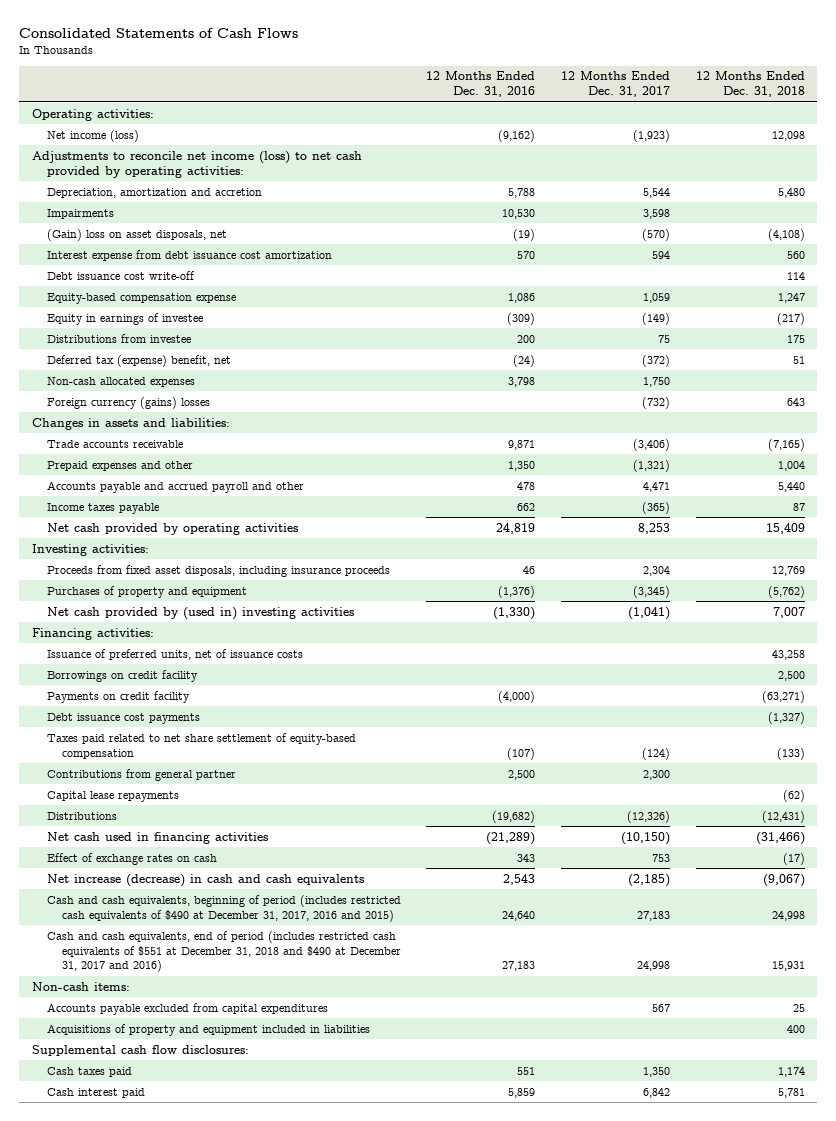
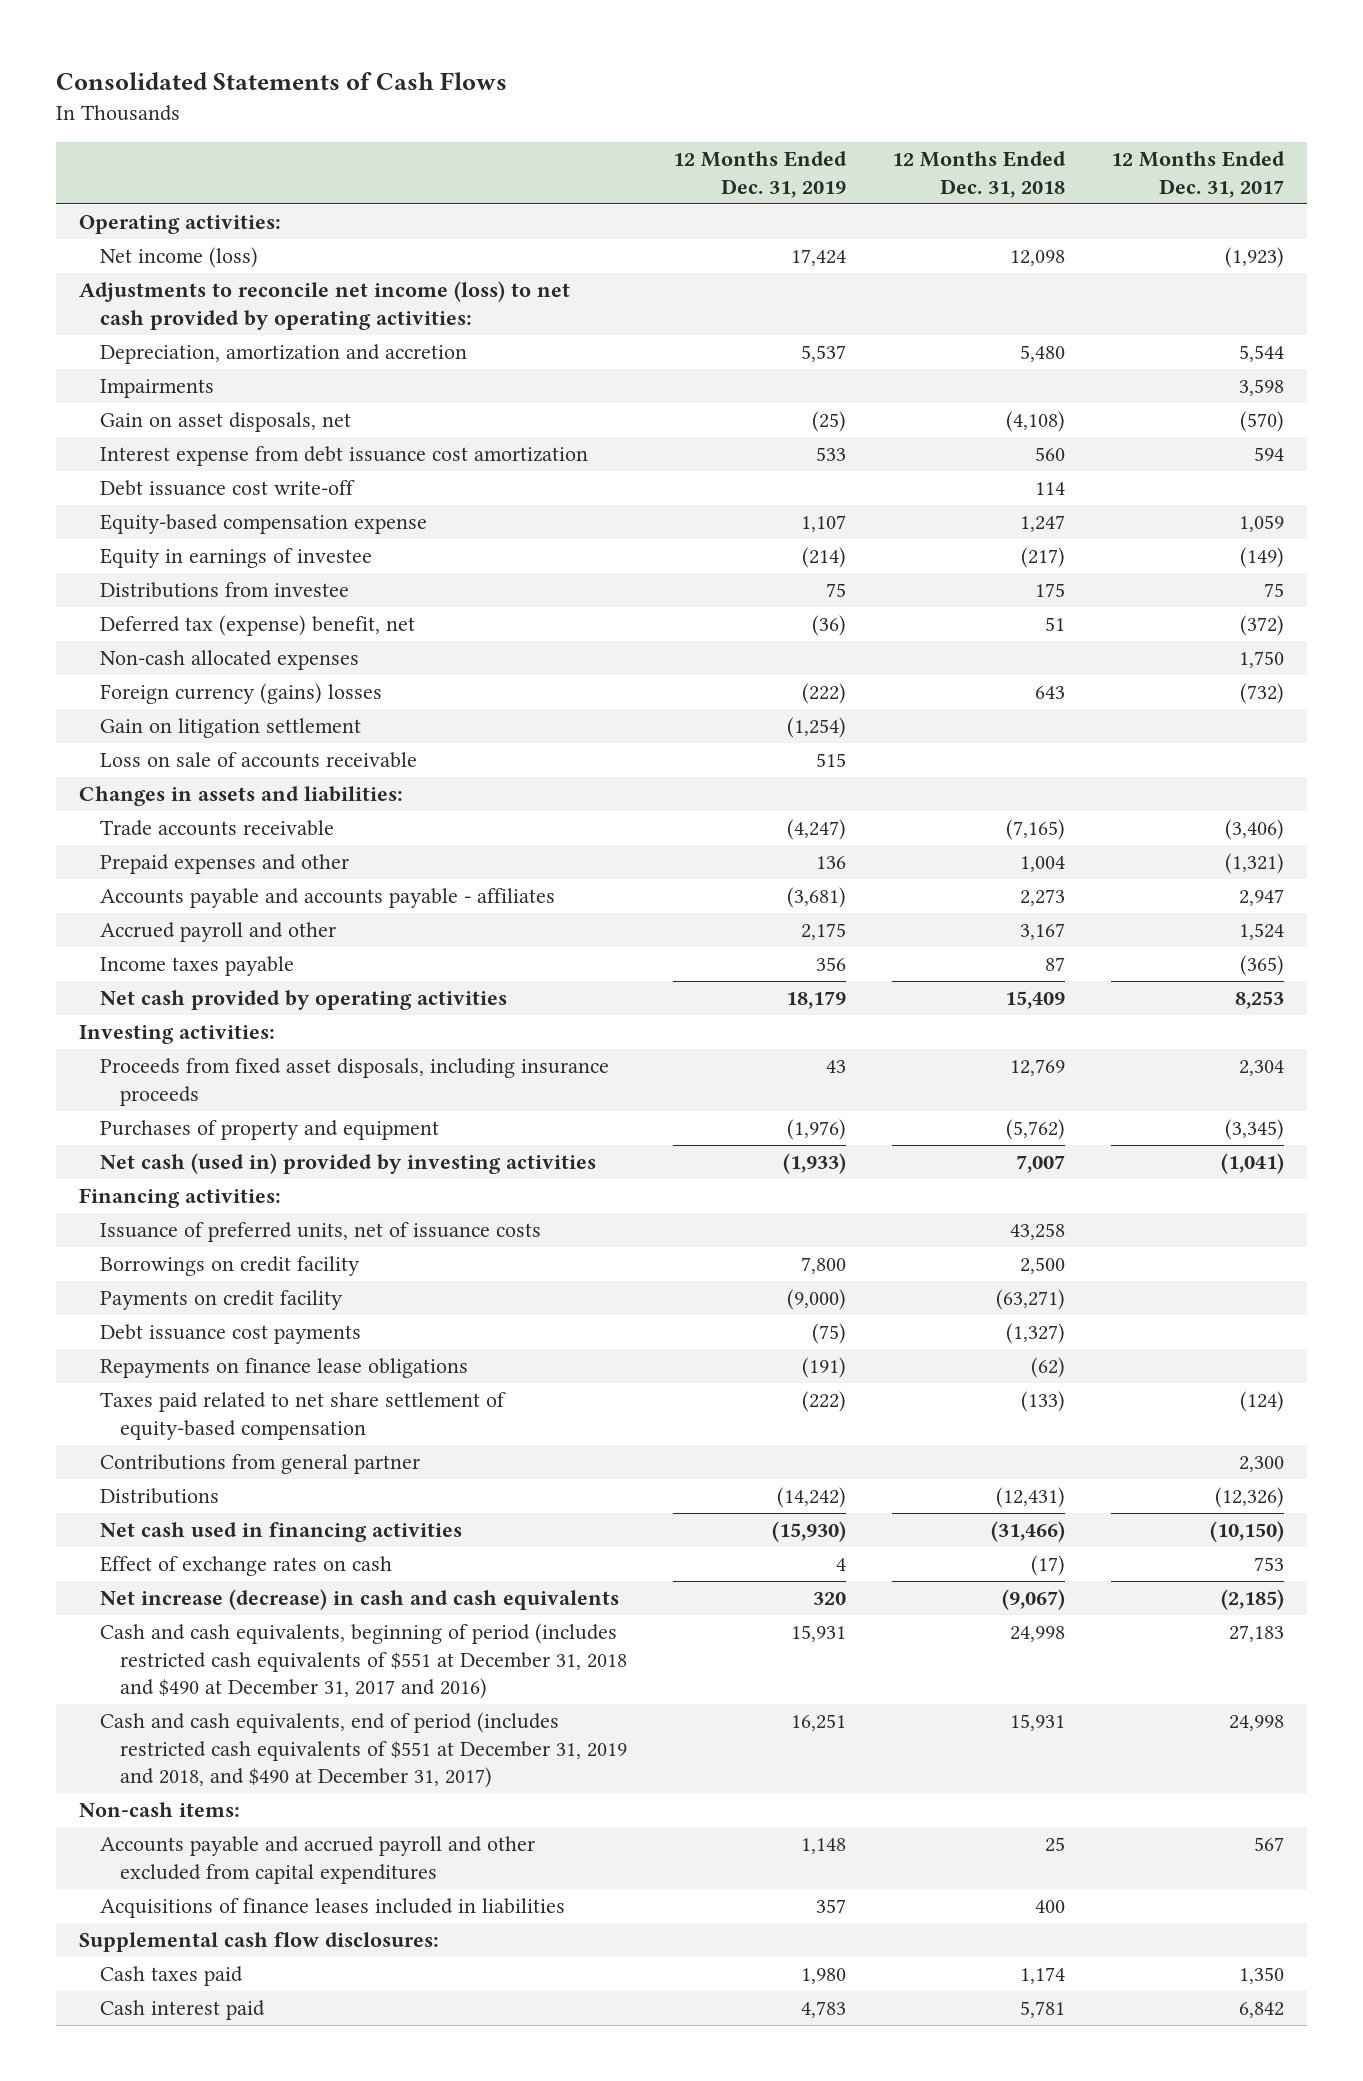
[426,71,536,98] 12 Months Ended Dec. 31, 2016 -> none
none -> [672,151,847,198] 12 Months Ended Dec. 31, 2019
[46,228,227,241] (Gain) loss on asset disposals, net -> [99,412,351,433] Gain on asset disposals, net
none -> [99,718,361,739] Gain on litigation settlement
none -> [99,752,417,769] Loss on sale of accounts receivable
[46,480,304,493] Accounts payable and accrued payroll and other -> [99,888,555,909] Accounts payable and accounts payable - affiliates
[643,481,671,492] 4,471 -> [1238,889,1284,907] 2,947
[777,481,805,492] 5,440 -> [1019,889,1065,907] 2,273
none -> [99,922,336,943] Accrued payroll and other
[46,606,354,620] Net cash provided by (used in) investing activities -> [99,1153,596,1175] Net cash (used in) provided by investing activities
none -> [99,1358,468,1379] Repayments on finance lease obligations
[46,790,179,802] Capital lease repayments -> none
[46,894,401,922] Cash and cash equivalents, beginning of period (includes restricted cash equivalents of $490 at December 31, 2017, 2016 and 2015) -> [99,1623,627,1700] Cash and cash equivalents, beginning of period (includes restricted cash equivalents of $551 at December 31, 2018 and $490 at December 31, 2017 and 2016)
[46,930,401,973] Cash and cash equivalents, end of period (includes restricted cash equivalents of $551 at December 31, 2018 and $490 at December 31, 2017 and 2016) -> [99,1712,627,1789] Cash and cash equivalents, end of period (includes restricted cash equivalents of $551 at December 31, 2019 and 2018, and $490 at December 31, 2017)
[46,1002,328,1015] Accounts payable excluded from capital expenditures -> [99,1836,535,1884] Accounts payable and accrued payroll and other excluded from capital expenditures
[46,1023,370,1036] Acquisitions of property and equipment included in liabilities -> [99,1898,565,1919] Acquisitions of finance leases included in liabilities

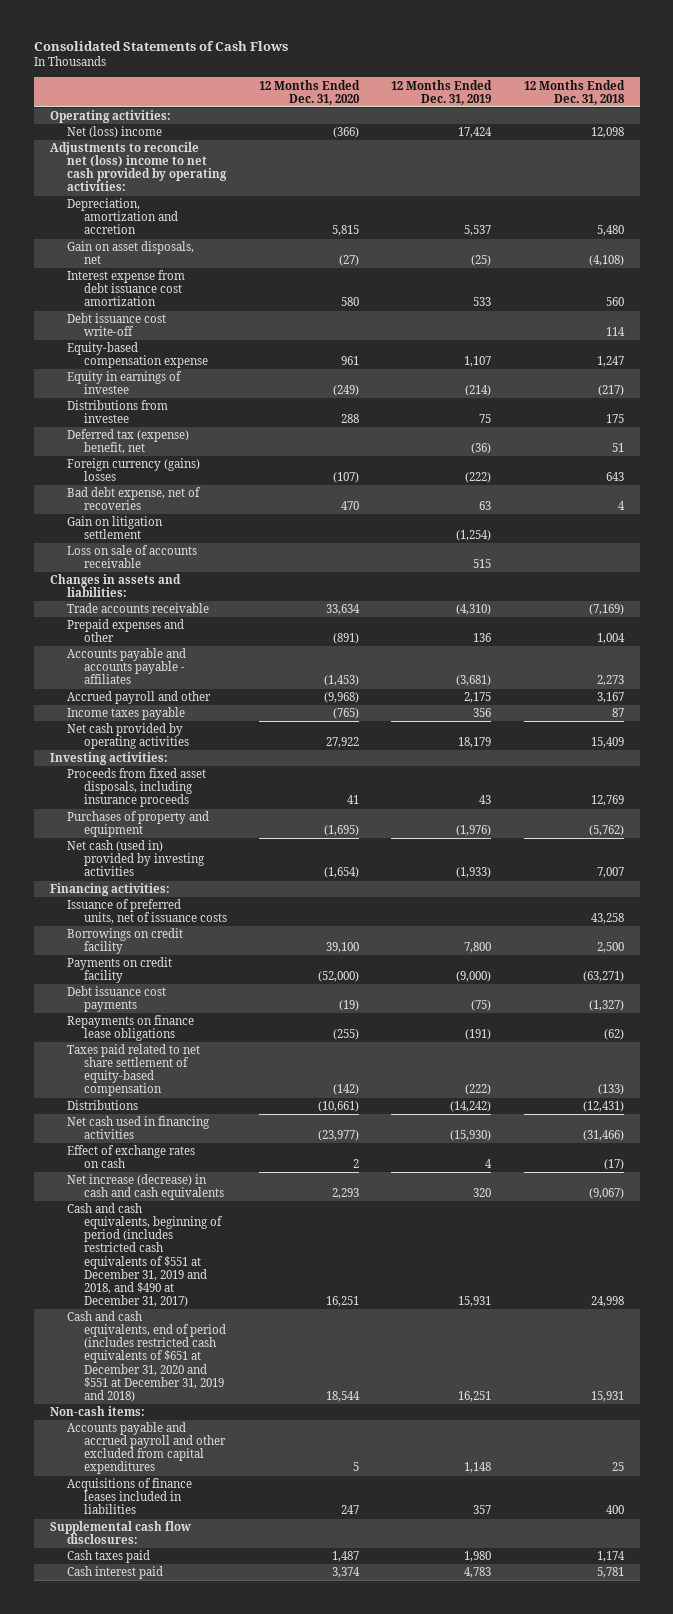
[1110,151,1285,198] 12 Months Ended Dec. 31, 2017 -> none
none -> [259,79,361,105] 12 Months Ended Dec. 31, 2020
[99,247,258,269] Net income (loss) -> [66,126,162,139] Net (loss) income
[79,281,571,330] Adjustments to reconcile net income (loss) to net cash provided by operating activities: -> [49,142,227,192] Adjustments to reconcile net (loss) income to net cash provided by operating activities:
[99,379,214,399] Impairments -> none
[99,650,359,671] Non-cash allocated expenses -> none
none -> [66,487,201,511] Bad debt expense, net of recoveries
[786,819,846,841] (4,247) -> [456,604,492,616] (4,310)
[1005,819,1065,841] (7,165) -> [588,604,624,616] (7,169)
[99,1454,420,1475] Contributions from general partner -> none
[99,1623,627,1700] Cash and cash equivalents, beginning of period (includes restricted cash equivalents of $551 at December 31, 2018 and $490 at December 31, 2017 and 2016) -> [66,1203,223,1307] Cash and cash equivalents, beginning of period (includes restricted cash equivalents of $551 at December 31, 2019 and 2018, and $490 at December 31, 2017)
[99,1712,627,1789] Cash and cash equivalents, end of period (includes restricted cash equivalents of $551 at December 31, 2019 and 2018, and $490 at December 31, 2017) -> [66,1311,226,1402] Cash and cash equivalents, end of period (includes restricted cash equivalents of $651 at December 31, 2020 and $551 at December 31, 2019 and 2018)

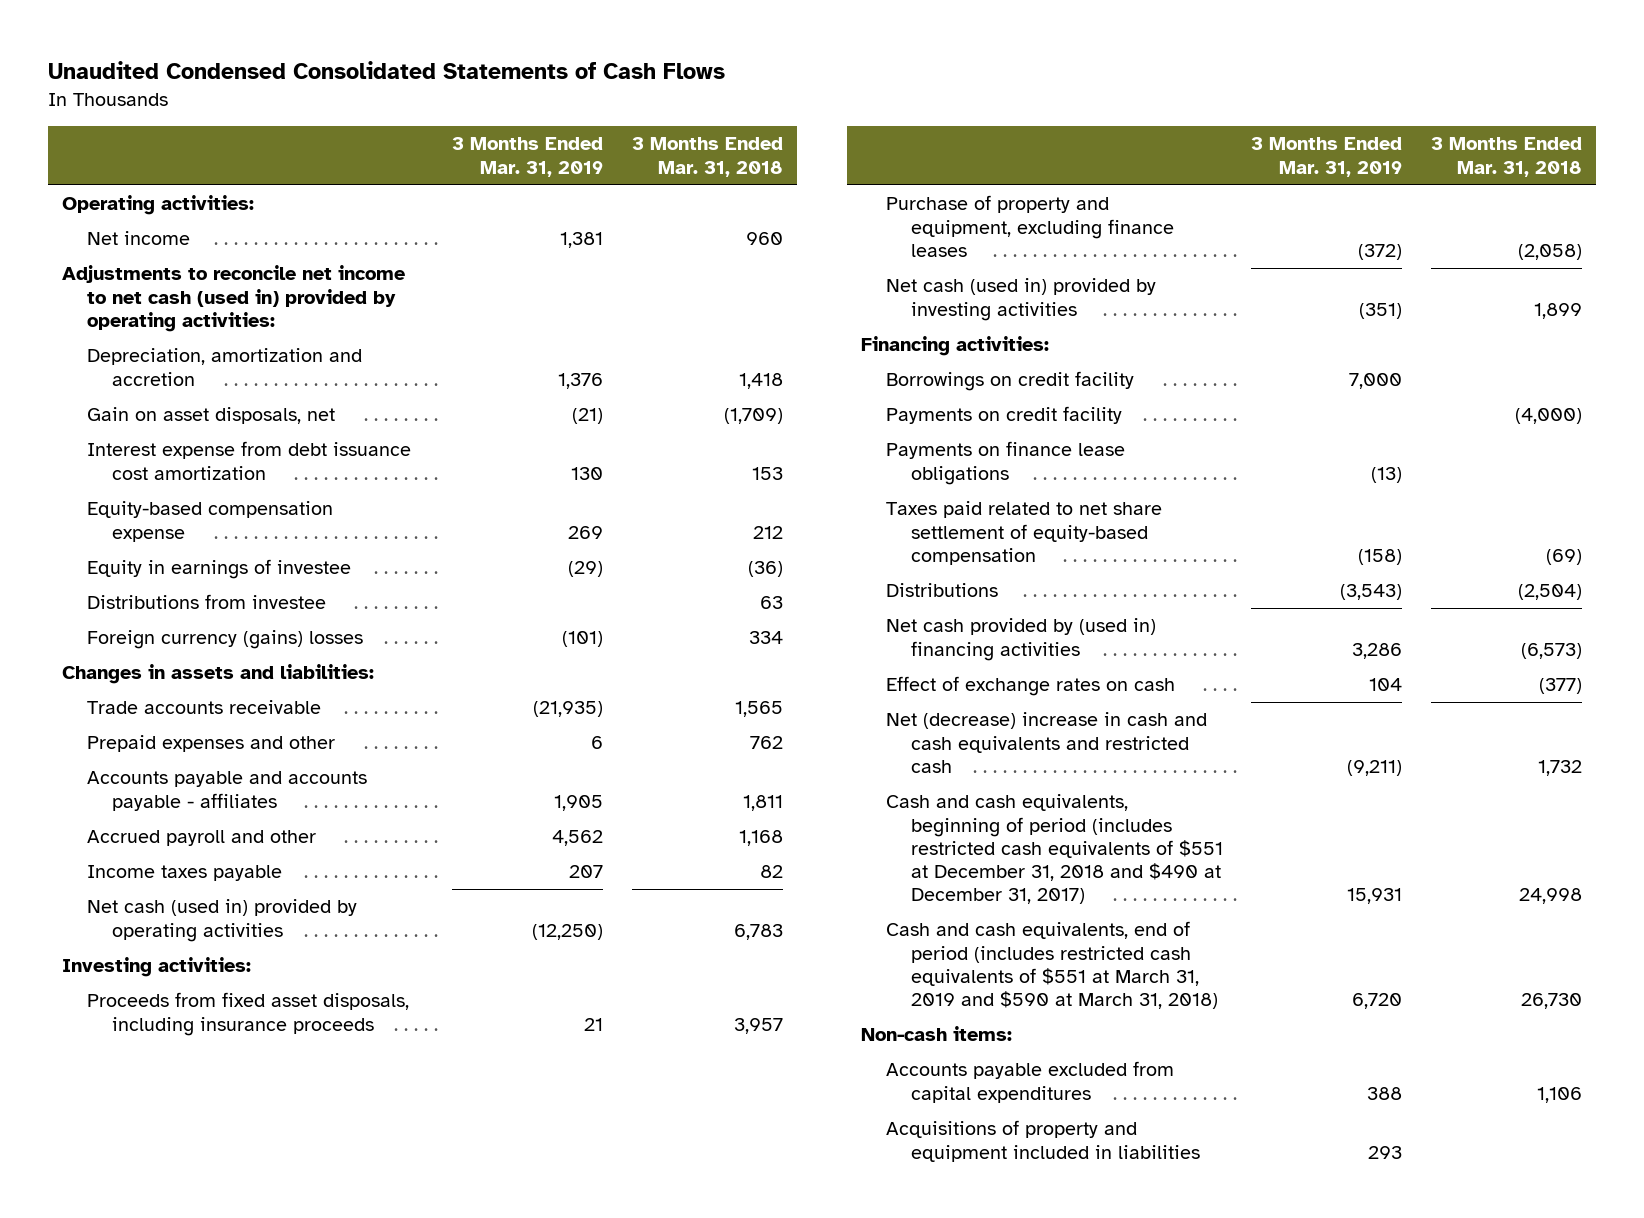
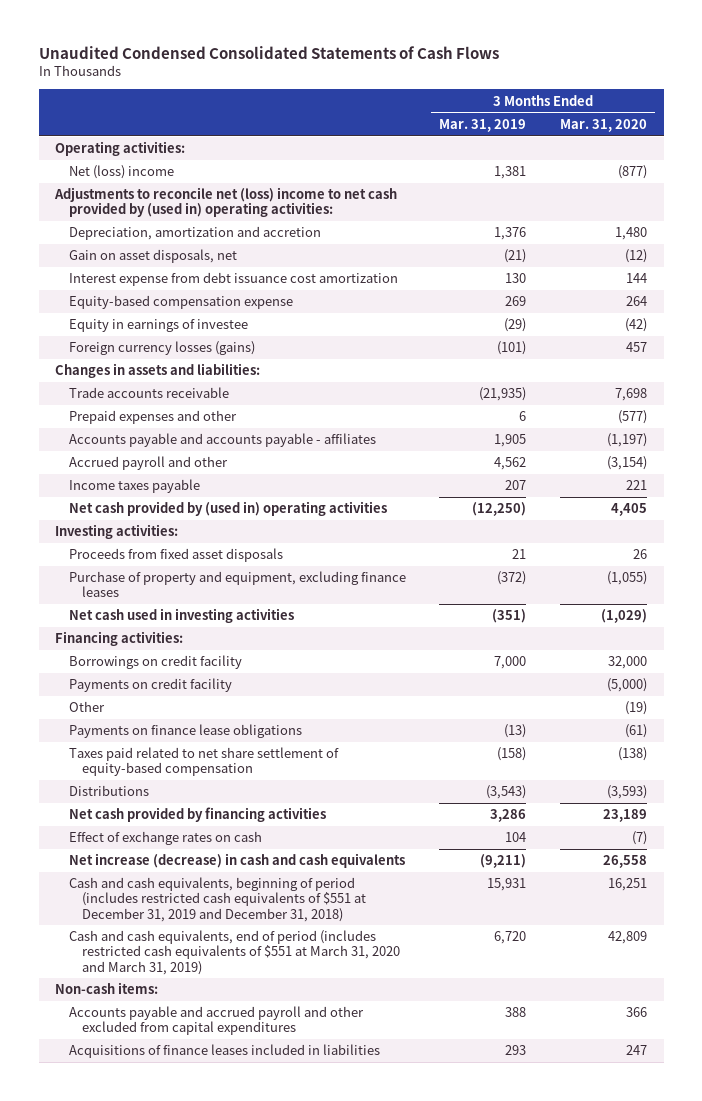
[631,137,783,177] 3 Months Ended Mar. 31, 2018 -> none
none -> [560,118,648,132] Mar. 31, 2020
[87,231,191,246] Net income -> [68,165,174,180] Net (loss) income
[62,265,406,332] Adjustments to reconcile net income to net cash (used in) provided by operating activities: -> [54,187,398,218] Adjustments to reconcile net (loss) income to net cash provided by (used in) operating activities:
[87,594,327,610] Distributions from investee -> none
[87,630,364,650] Foreign currency (gains) losses -> [68,341,255,356] Foreign currency losses (gains)
[87,899,358,942] Net cash (used in) provided by operating activities -> [68,501,387,517] Net cash provided by (used in) operating activities
[87,992,410,1036] Proceeds from fixed asset disposals, including insurance proceeds -> [68,548,283,563] Proceeds from fixed asset disposals
[886,278,1157,321] Net cash (used in) provided by investing activities -> [68,608,294,624] Net cash used in investing activities
none -> [68,701,105,713] Other
[886,618,1157,661] Net cash provided by (used in) financing activities -> [68,807,326,823] Net cash provided by financing activities
[886,712,1208,773] Net (decrease) increase in cash and cash equivalents and restricted cash -> [68,853,405,869] Net increase (decrease) in cash and cash equivalents
[886,794,1223,905] Cash and cash equivalents, beginning of period (includes restricted cash equivalents of $551 at December 31, 2018 and $490 at December 31, 2017) -> [68,877,367,922] Cash and cash equivalents, beginning of period (includes restricted cash equivalents of $551 at December 31, 2019 and December 31, 2018)
[886,921,1218,1010] Cash and cash equivalents, end of period (includes restricted cash equivalents of $551 at March 31, 2019 and $590 at March 31, 2018) -> [68,930,401,975] Cash and cash equivalents, end of period (includes restricted cash equivalents of $551 at March 31, 2020 and March 31, 2019)
[886,1061,1175,1103] Accounts payable excluded from capital expenditures -> [68,1006,364,1036] Accounts payable and accrued payroll and other excluded from capital expenditures
[886,1120,1200,1162] Acquisitions of property and equipment included in liabilities -> [68,1044,380,1059] Acquisitions of finance leases included in liabilities

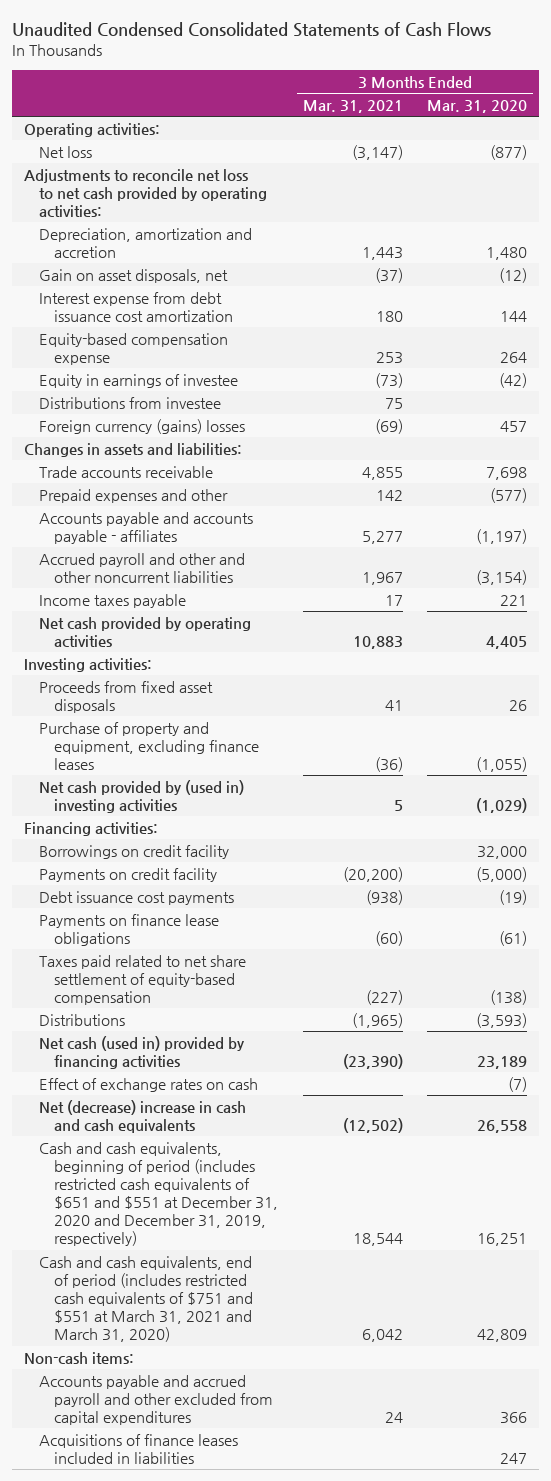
[439,118,527,132] Mar. 31, 2019 -> none
none -> [302,100,403,114] Mar. 31, 2021
[68,165,174,180] Net (loss) income -> [39,145,93,158] Net loss
[54,187,398,218] Adjustments to reconcile net (loss) income to net cash provided by (used in) operating activities: -> [24,168,268,217] Adjustments to reconcile net loss to net cash provided by operating activities:
none -> [39,396,222,409] Distributions from investee
[68,341,255,356] Foreign currency losses (gains) -> [39,418,246,434] Foreign currency (gains) losses
[68,456,228,471] Accrued payroll and other -> [39,552,246,583] Accrued payroll and other and other noncurrent liabilities
[68,501,387,517] Net cash provided by (used in) operating activities -> [39,616,252,647] Net cash provided by operating activities
[68,608,294,624] Net cash used in investing activities -> [39,779,245,813] Net cash provided by (used in) investing activities
[68,701,105,713] Other -> none
none -> [39,890,235,905] Debt issuance cost payments
[68,807,326,823] Net cash provided by financing activities -> [39,1035,246,1069] Net cash (used in) provided by financing activities
[68,853,405,869] Net increase (decrease) in cash and cash equivalents -> [39,1099,247,1133] Net (decrease) increase in cash and cash equivalents
[68,877,367,922] Cash and cash equivalents, beginning of period (includes restricted cash equivalents of $551 at December 31, 2019 and December 31, 2018) -> [39,1141,279,1247] Cash and cash equivalents, beginning of period (includes restricted cash equivalents of $651 and $551 at December 31, 2020 and December 31, 2019, respectively)
[68,930,401,975] Cash and cash equivalents, end of period (includes restricted cash equivalents of $551 at March 31, 2020 and March 31, 2019) -> [39,1255,254,1343] Cash and cash equivalents, end of period (includes restricted cash equivalents of $751 and $551 at March 31, 2021 and March 31, 2020)

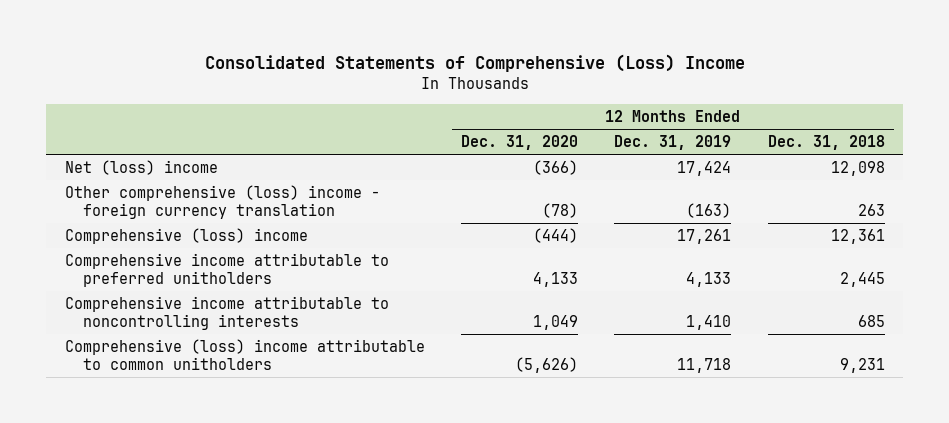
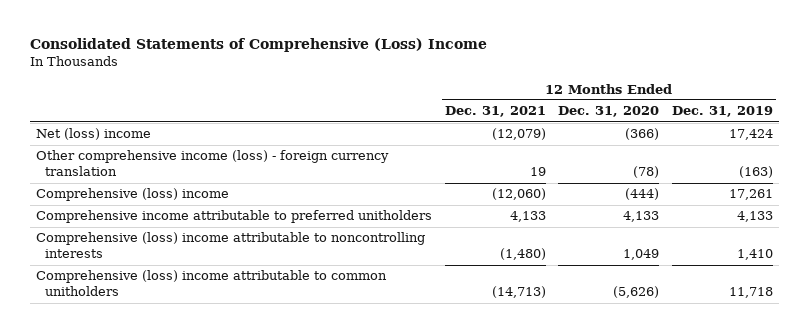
[767,135,885,151] Dec. 31, 2018 -> none
none -> [444,106,546,118] Dec. 31, 2021
[64,184,380,219] Other comprehensive (loss) income - foreign currency translation -> [36,150,390,177] Other comprehensive income (loss) - foreign currency translation
[64,295,389,330] Comprehensive income attributable to noncontrolling interests -> [36,232,426,259] Comprehensive (loss) income attributable to noncontrolling interests

